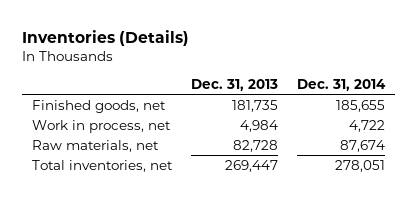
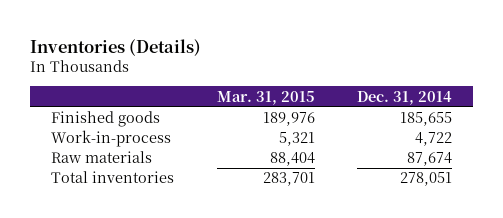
[190,78,278,91] Dec. 31, 2013 -> none
none -> [216,90,315,105] Mar. 31, 2015
[31,99,166,113] Finished goods, net -> [51,111,161,128] Finished goods
[31,119,171,133] Work in process, net -> [51,130,172,148] Work-in-process
[31,139,159,152] Raw materials, net -> [51,151,153,164] Raw materials
[31,159,173,172] Total inventories, net -> [51,171,175,184] Total inventories

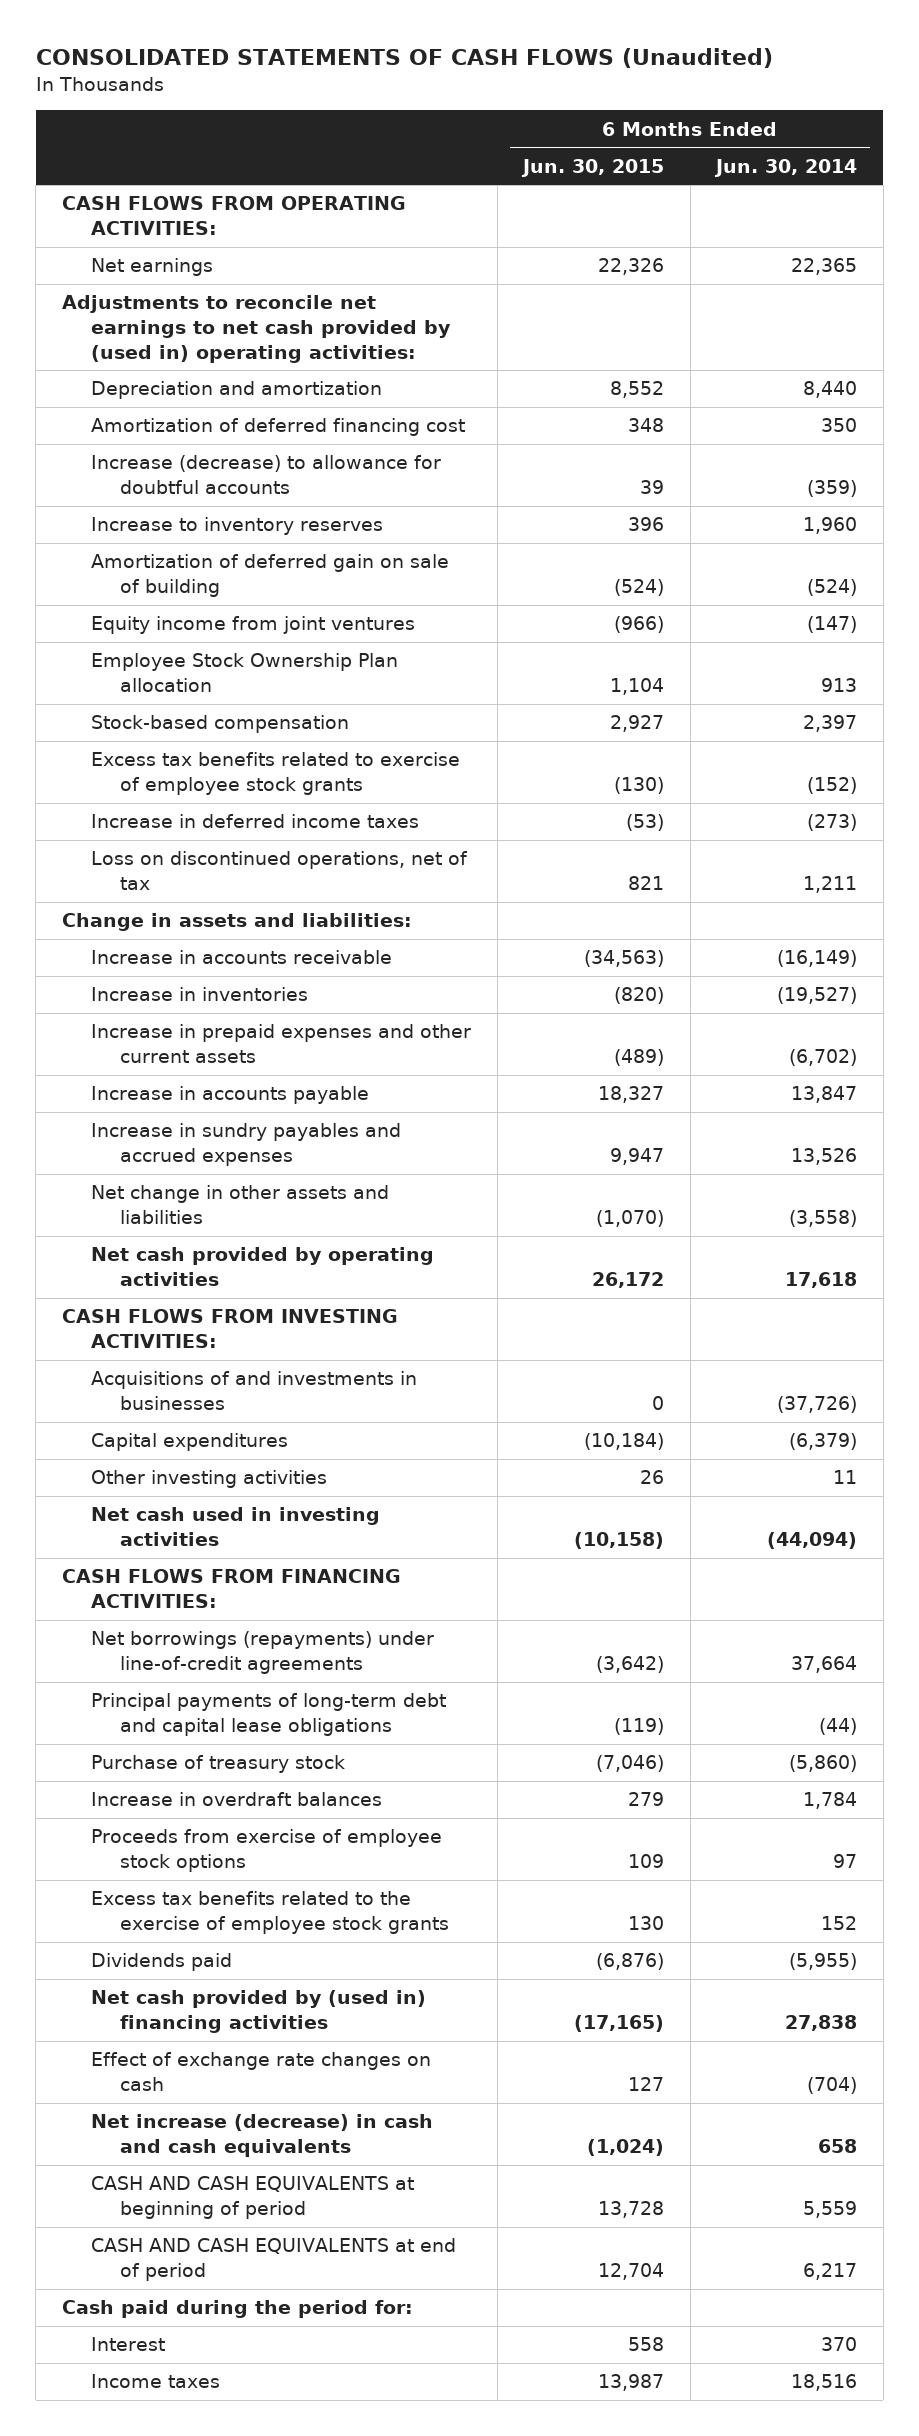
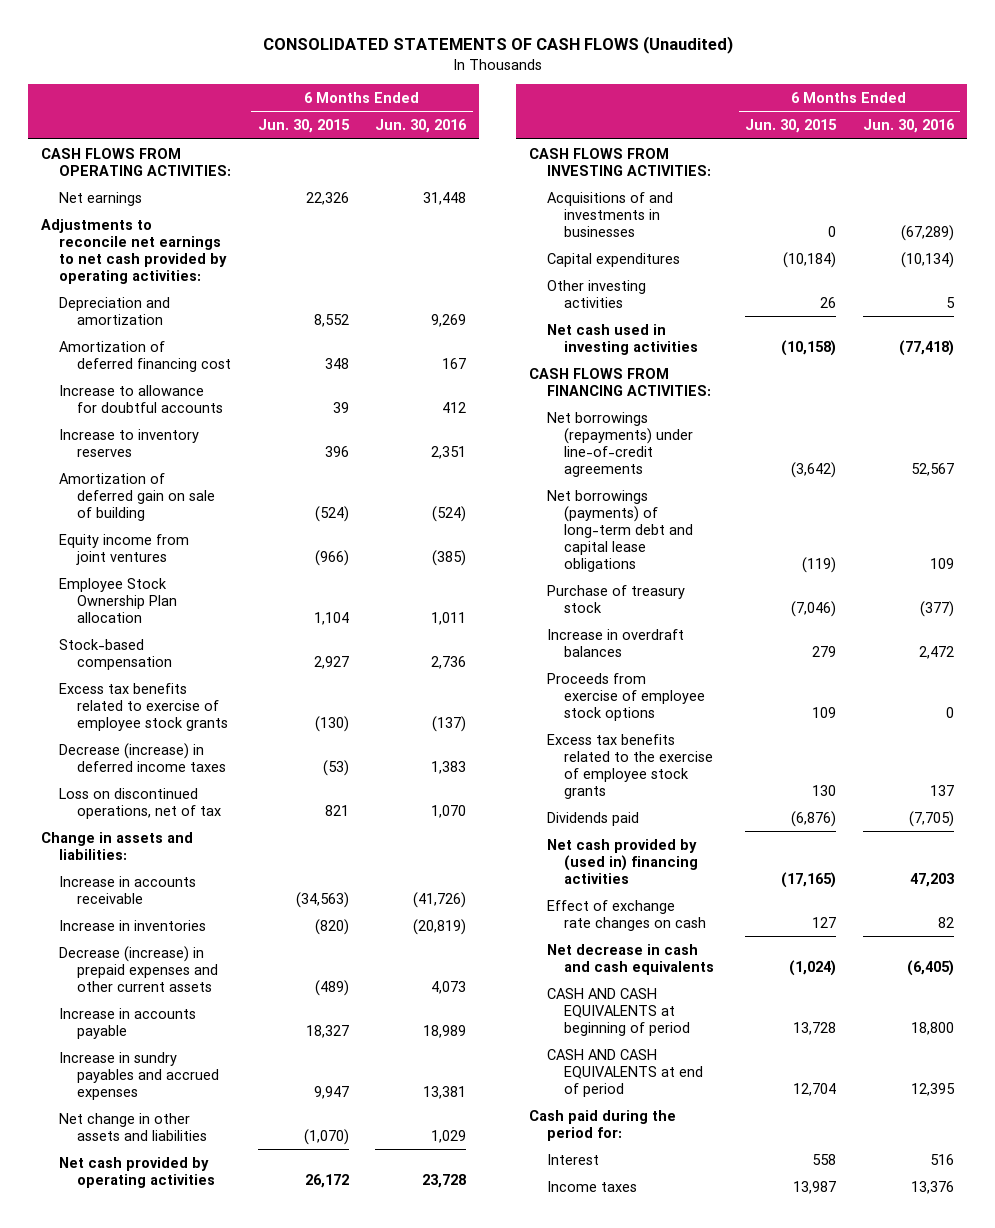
[714,158,858,177] Jun. 30, 2014 -> none
none -> [375,119,468,134] Jun. 30, 2016
[61,295,452,363] Adjustments to reconcile net earnings to net cash provided by (used in) operating activities: -> [41,218,227,284] Adjustments to reconcile net earnings to net cash provided by operating activities:
[91,455,442,495] Increase (decrease) to allowance for doubtful accounts -> [58,384,223,413] Increase to allowance for doubtful accounts
[91,814,420,829] Increase in deferred income taxes -> [58,742,226,772] Decrease (increase) in deferred income taxes
[91,1024,472,1064] Increase in prepaid expenses and other current assets -> [58,945,218,992] Decrease (increase) in prepaid expenses and other current assets
[91,1693,447,1737] Principal payments of long-term debt and capital lease obligations -> [546,489,694,572] Net borrowings (payments) of long-term debt and capital lease obligations
[91,2114,434,2158] Net increase (decrease) in cash and cash equivalents -> [546,943,715,975] Net decrease in cash and cash equivalents

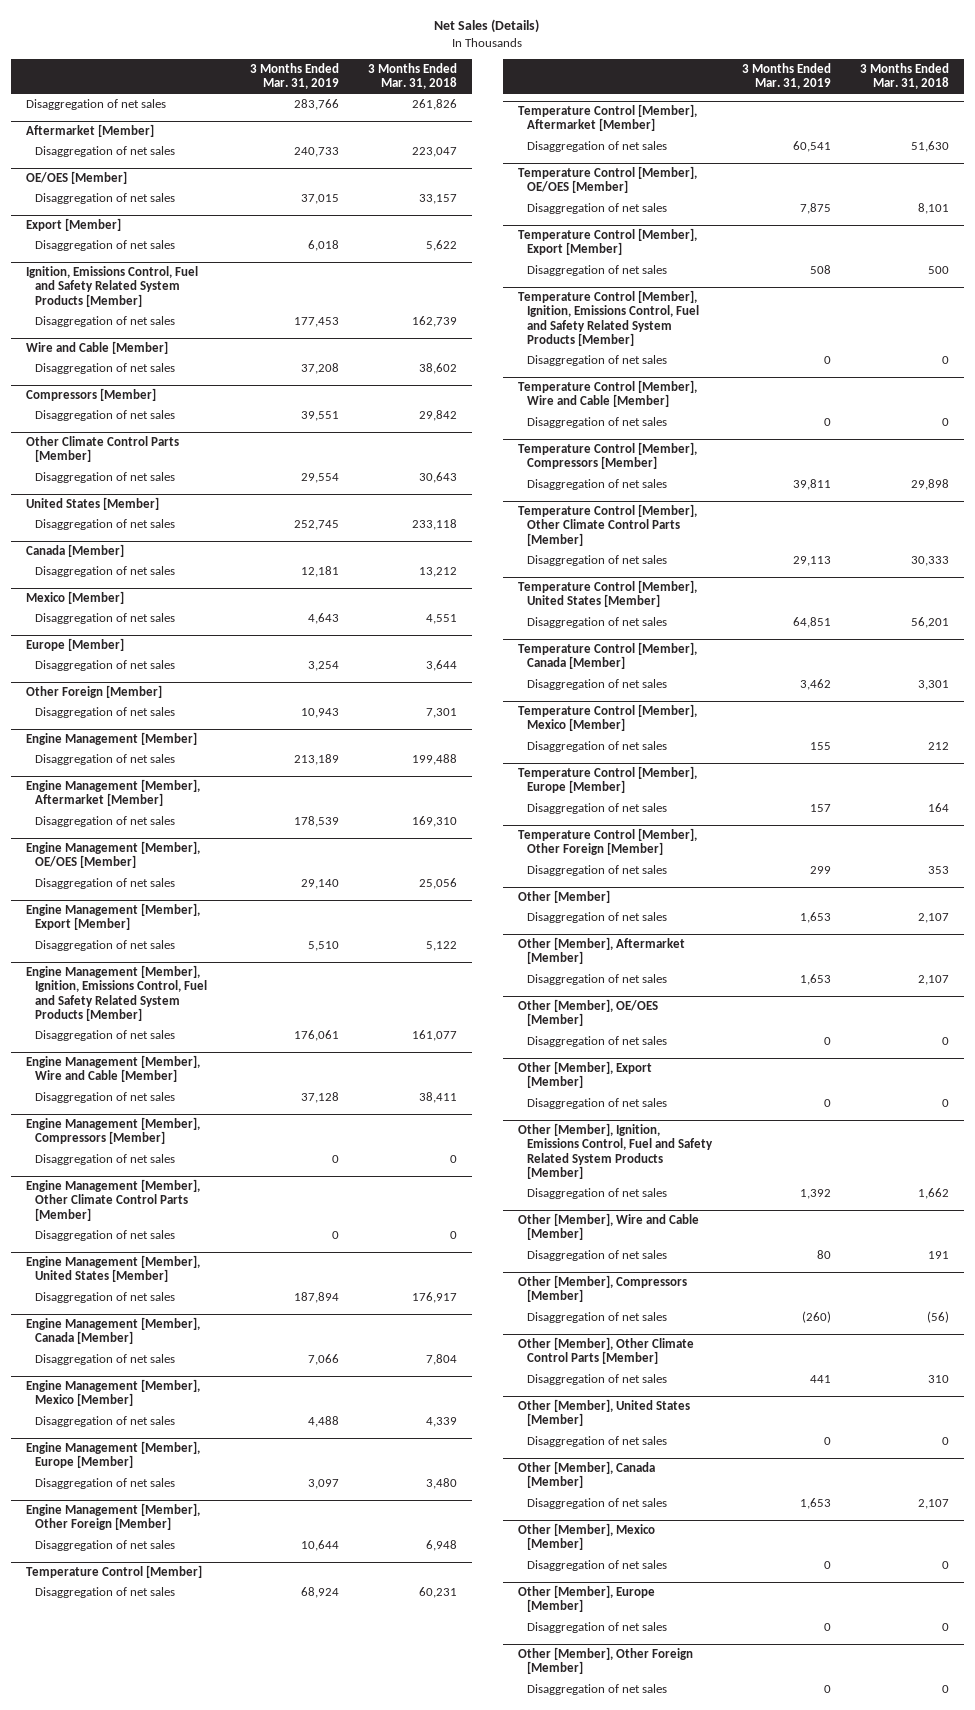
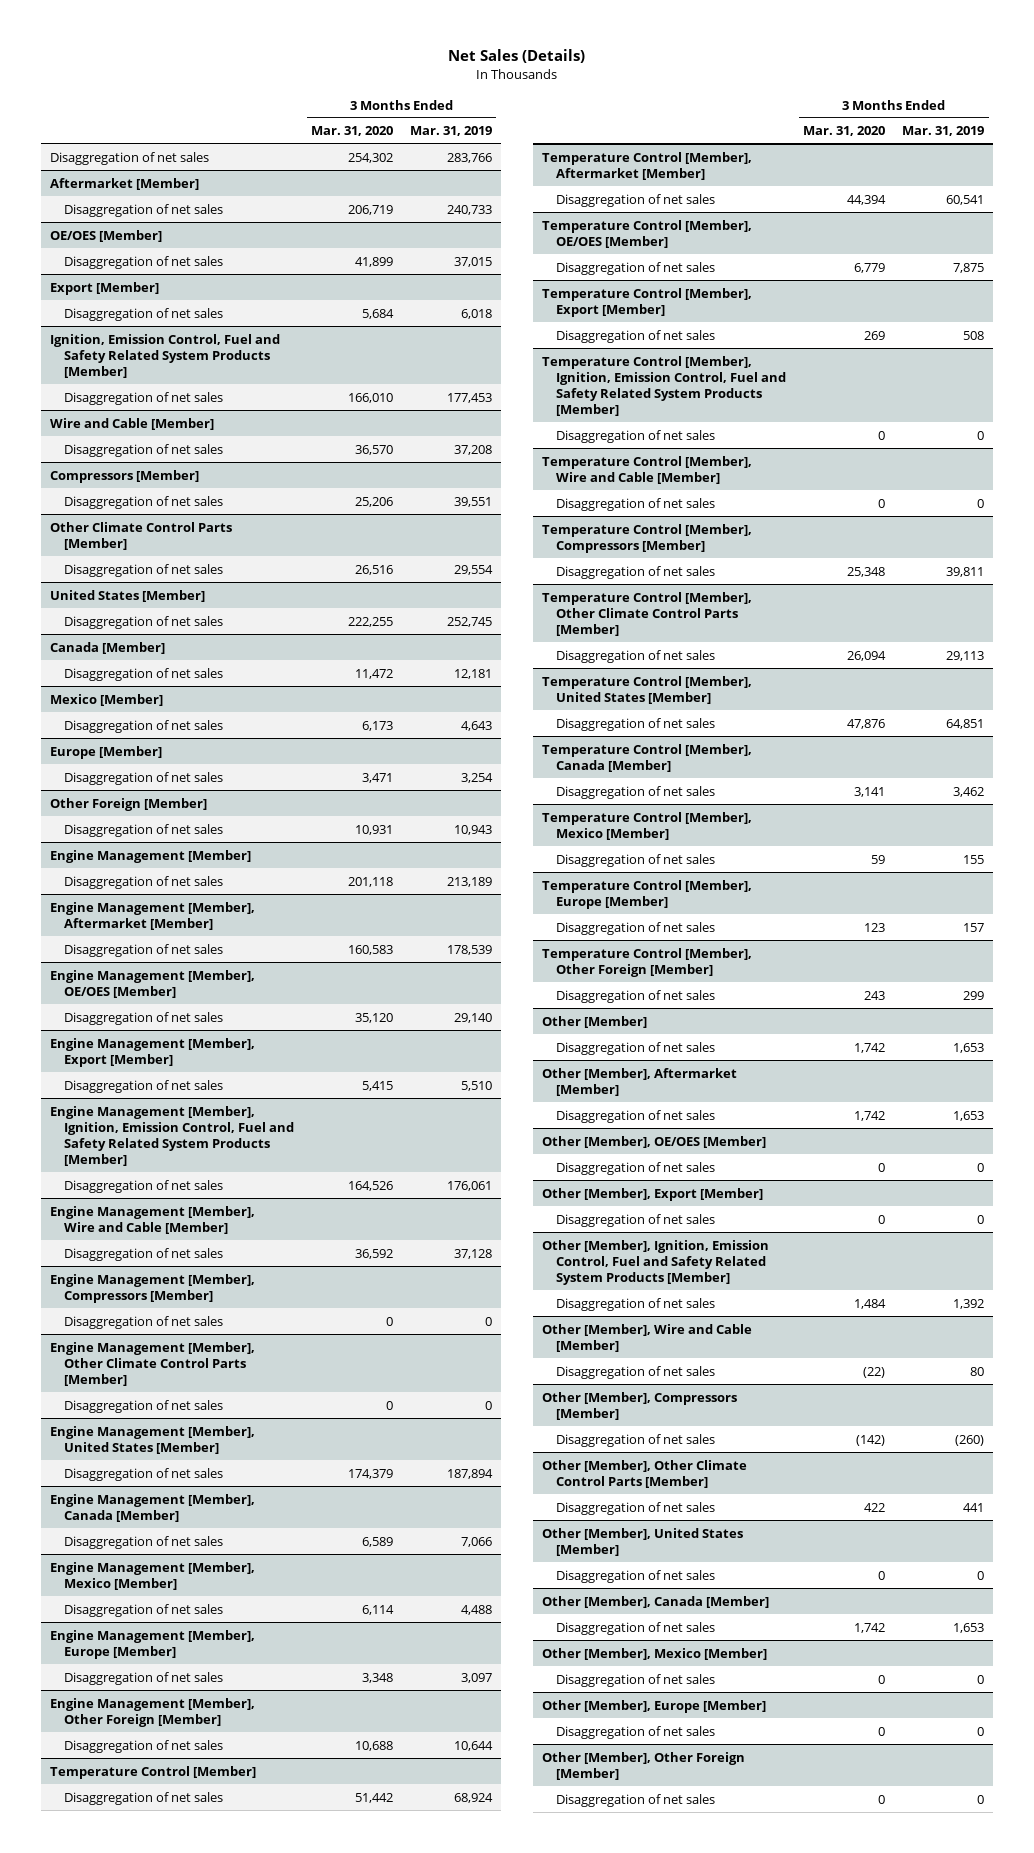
[368,62,458,90] 3 Months Ended Mar. 31, 2018 -> none
none -> [310,126,393,137] Mar. 31, 2020
[25,266,198,307] Ignition, Emissions Control, Fuel and Safety Related System Products [Member] -> [49,333,280,378] Ignition, Emission Control, Fuel and Safety Related System Products [Member]
[25,965,207,1021] Engine Management [Member], Ignition, Emissions Control, Fuel and Safety Related System Products [Member] -> [49,1105,294,1166] Engine Management [Member], Ignition, Emission Control, Fuel and Safety Related System Products [Member]
[517,290,699,346] Temperature Control [Member], Ignition, Emissions Control, Fuel and Safety Related System Products [Member] -> [541,355,787,416] Temperature Control [Member], Ignition, Emission Control, Fuel and Safety Related System Products [Member]
[517,1123,713,1179] Other [Member], Ignition, Emissions Control, Fuel and Safety Related System Products [Member] -> [541,1239,769,1285] Other [Member], Ignition, Emission Control, Fuel and Safety Related System Products [Member]

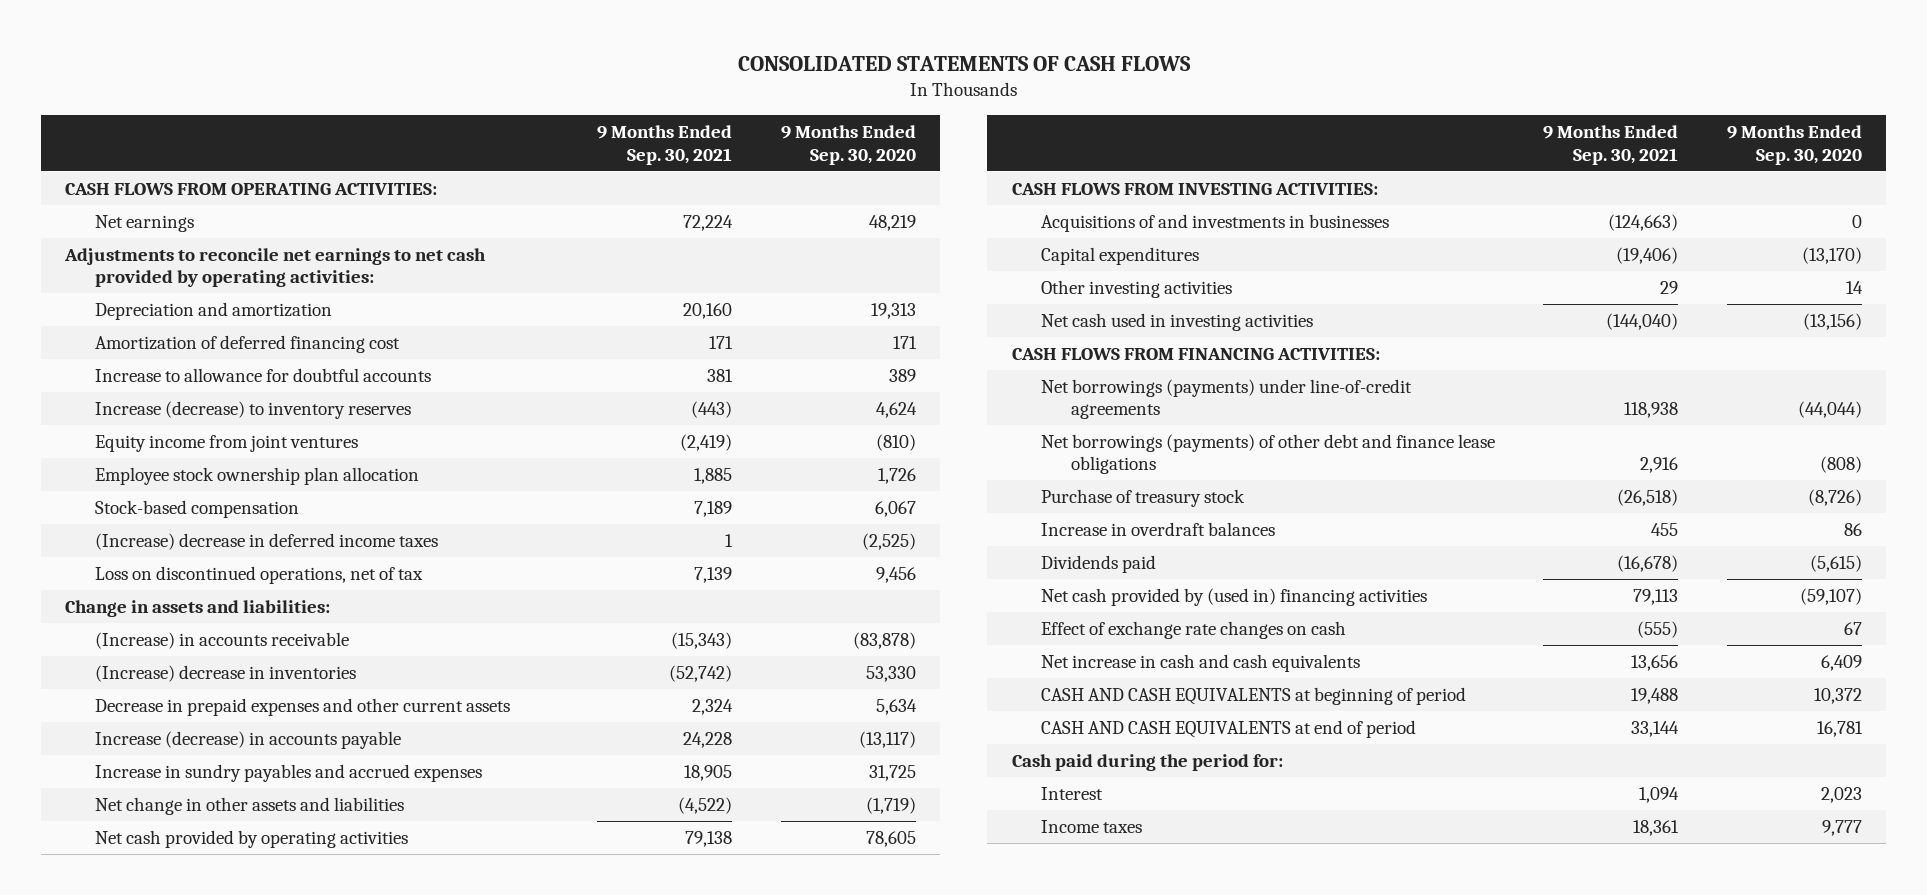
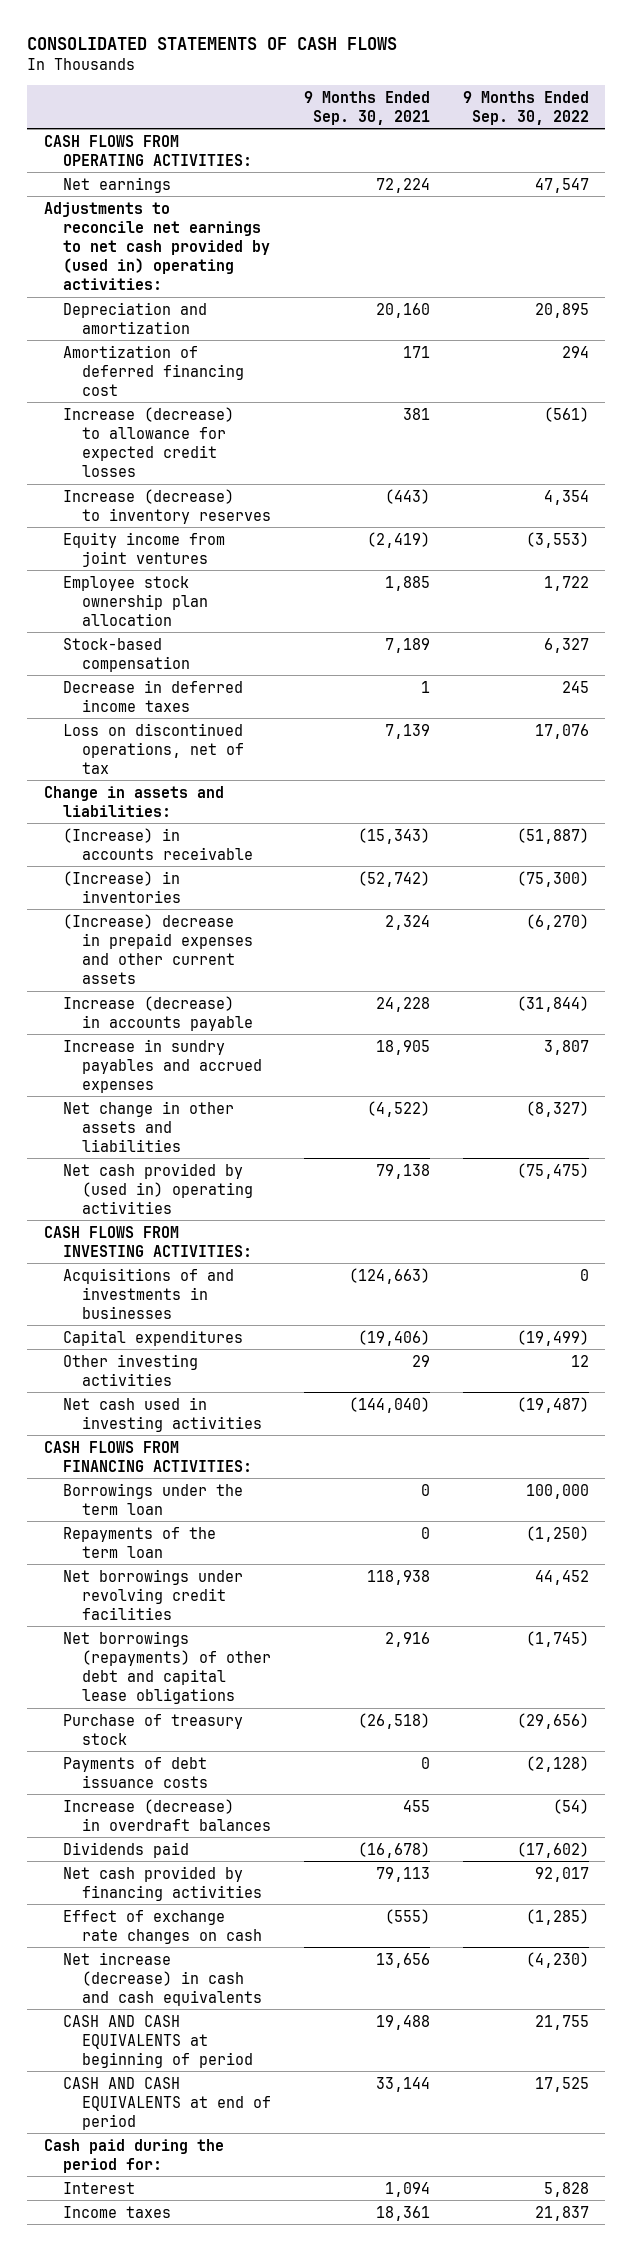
[780,125,916,165] 9 Months Ended Sep. 30, 2020 -> none
none -> [462,90,589,125] 9 Months Ended Sep. 30, 2022
[64,247,487,288] Adjustments to reconcile net earnings to net cash provided by operating activities: -> [43,201,270,290] Adjustments to reconcile net earnings to net cash provided by (used in) operating activities:
[95,367,432,382] Increase to allowance for doubtful accounts -> [62,406,234,477] Increase (decrease) to allowance for expected credit losses
[95,532,439,550] (Increase) decrease in deferred income taxes -> [62,679,243,712] Decrease in deferred income taxes
[95,664,357,682] (Increase) decrease in inventories -> [62,870,181,903] (Increase) in inventories
[95,697,511,716] Decrease in prepaid expenses and other current assets -> [62,913,253,984] (Increase) decrease in prepaid expenses and other current assets
[95,829,409,848] Net cash provided by operating activities -> [62,1162,253,1214] Net cash provided by (used in) operating activities
none -> [62,1482,243,1515] Borrowings under the term loan
none -> [62,1526,216,1558] Repayments of the term loan
[1041,378,1413,420] Net borrowings (payments) under line-of-credit agreements -> [62,1568,243,1620] Net borrowings under revolving credit facilities
[1041,433,1496,475] Net borrowings (payments) of other debt and finance lease obligations -> [62,1630,271,1704] Net borrowings (repayments) of other debt and capital lease obligations
none -> [62,1756,208,1788] Payments of debt issuance costs
[1041,521,1276,536] Increase in overdraft balances -> [62,1798,271,1831] Increase (decrease) in overdraft balances
[1041,587,1428,606] Net cash provided by (used in) financing activities -> [62,1865,262,1901] Net cash provided by financing activities
[1041,653,1361,672] Net increase in cash and cash equivalents -> [62,1951,262,2006] Net increase (decrease) in cash and cash equivalents

